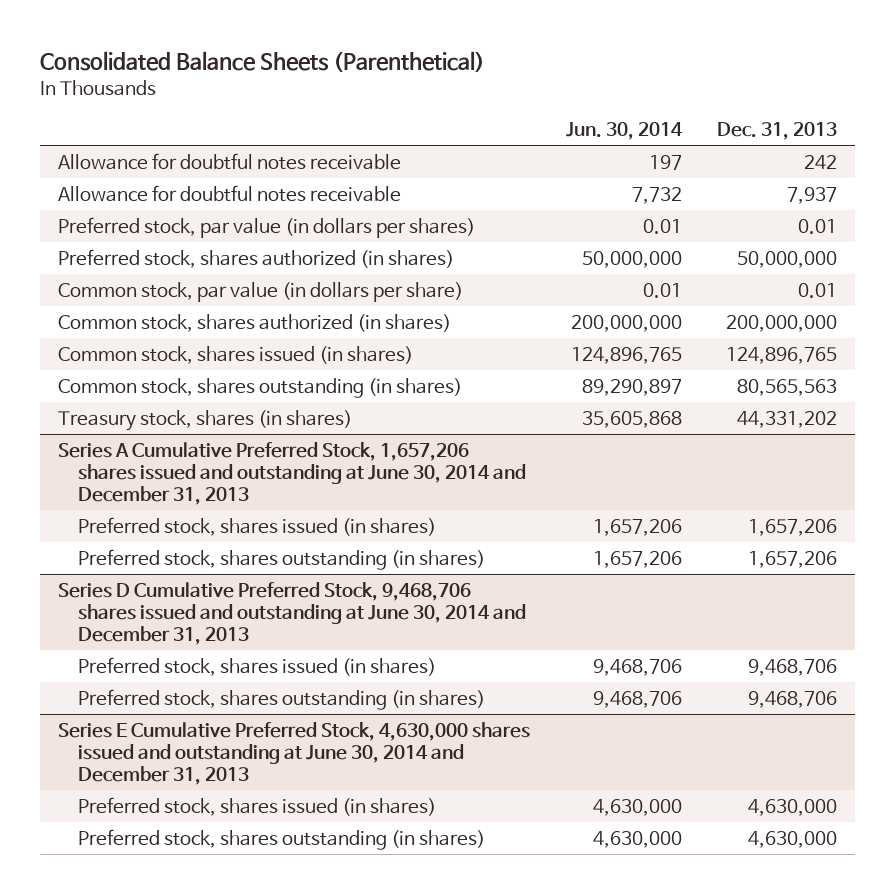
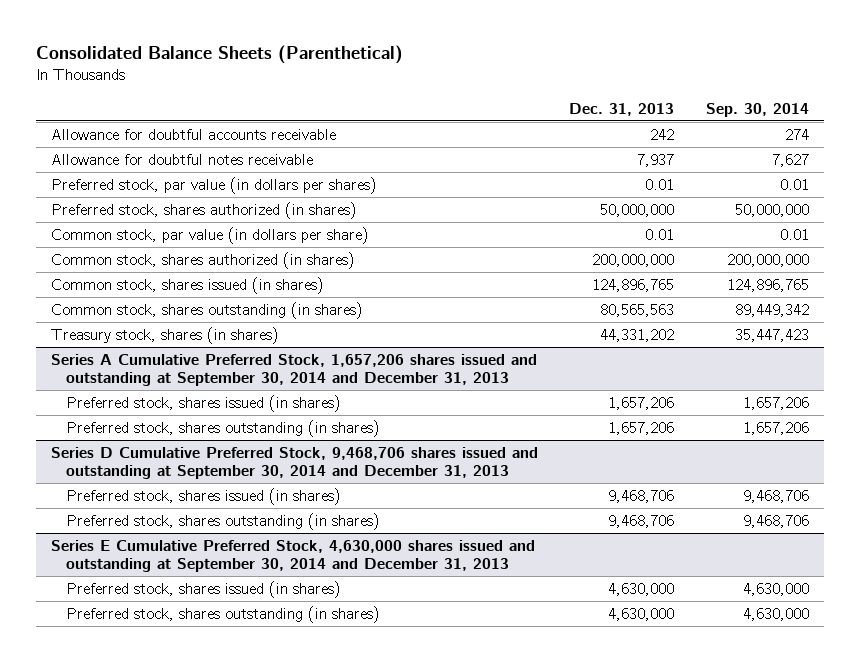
[565,121,683,140] Jun. 30, 2014 -> none
none -> [705,102,809,117] Sep. 30, 2014
[58,152,402,170] Allowance for doubtful notes receivable -> [51,128,337,140] Allowance for doubtful accounts receivable
[58,441,527,506] Series A Cumulative Preferred Stock, 1,657,206 shares issued and outstanding at June 30, 2014 and December 31, 2013 -> [51,353,538,387] Series A Cumulative Preferred Stock, 1,657,206 shares issued and outstanding at September 30, 2014 and December 31, 2013
[58,581,527,646] Series D Cumulative Preferred Stock, 9,468,706 shares issued and outstanding at June 30, 2014 and December 31, 2013 -> [51,446,539,480] Series D Cumulative Preferred Stock, 9,468,706 shares issued and outstanding at September 30, 2014 and December 31, 2013
[58,721,531,786] Series E Cumulative Preferred Stock, 4,630,000 shares issued and outstanding at June 30, 2014 and December 31, 2013 -> [51,539,536,573] Series E Cumulative Preferred Stock, 4,630,000 shares issued and outstanding at September 30, 2014 and December 31, 2013

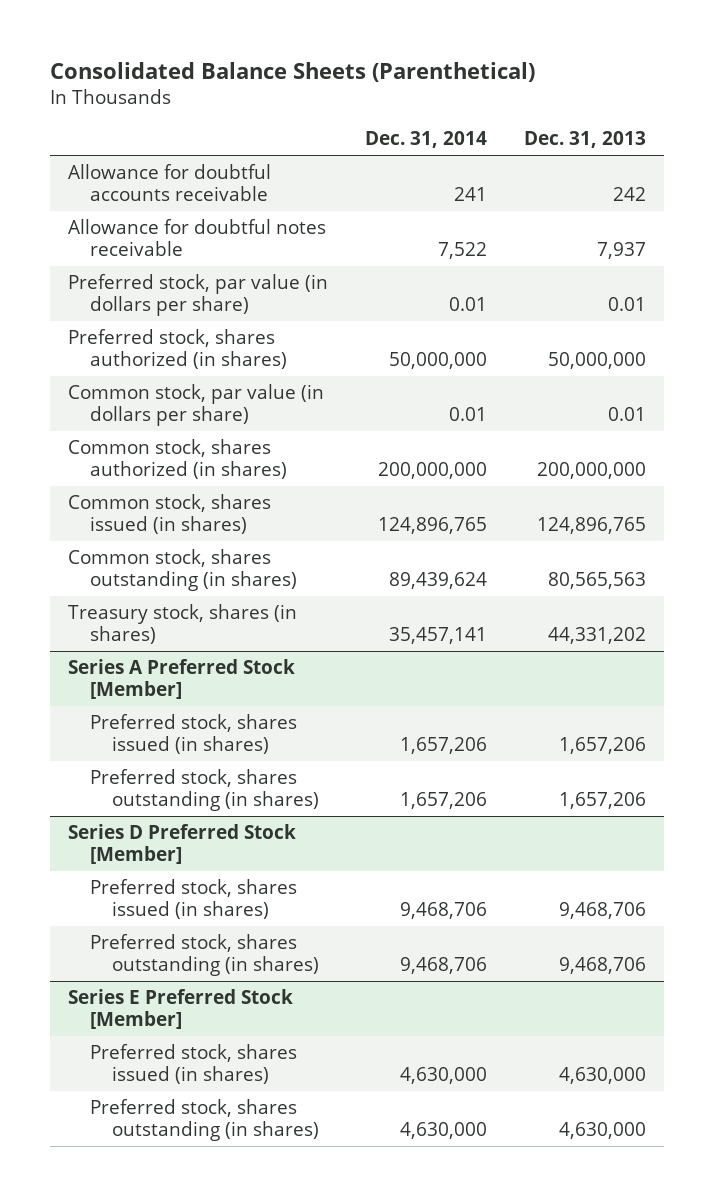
[705,102,809,117] Sep. 30, 2014 -> none
none -> [364,131,487,149] Dec. 31, 2014
[51,176,378,194] Preferred stock, par value (in dollars per shares) -> [68,274,329,316] Preferred stock, par value (in dollars per share)
[51,353,538,387] Series A Cumulative Preferred Stock, 1,657,206 shares issued and outstanding at September 30, 2014 and December 31, 2013 -> none
none -> [68,659,296,699] Series A Preferred Stock [Member]
[51,446,539,480] Series D Cumulative Preferred Stock, 9,468,706 shares issued and outstanding at September 30, 2014 and December 31, 2013 -> none
none -> [68,824,297,864] Series D Preferred Stock [Member]
[51,539,536,573] Series E Cumulative Preferred Stock, 4,630,000 shares issued and outstanding at September 30, 2014 and December 31, 2013 -> none
none -> [68,989,294,1029] Series E Preferred Stock [Member]

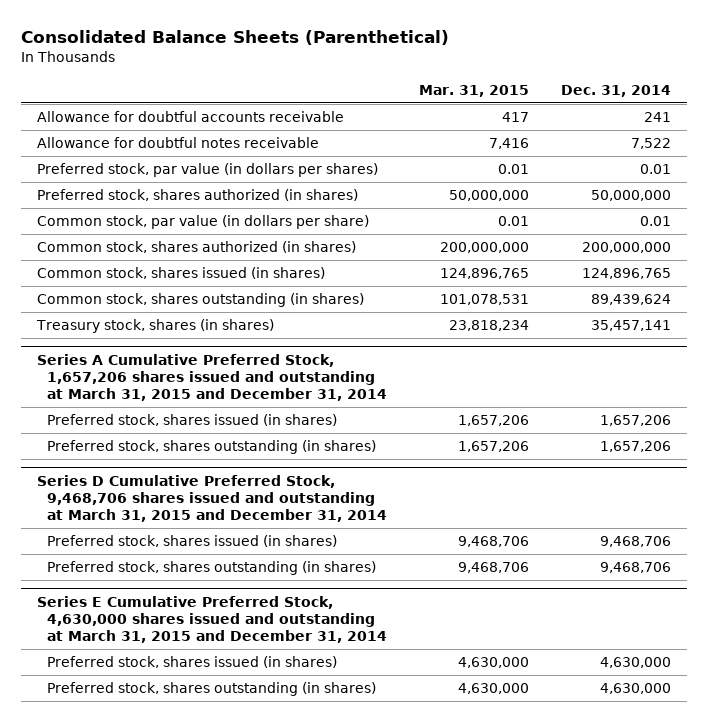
[523,131,646,149] Dec. 31, 2013 -> none
none -> [419,84,530,97] Mar. 31, 2015
[68,274,329,316] Preferred stock, par value (in dollars per share) -> [37,163,379,178] Preferred stock, par value (in dollars per shares)
[68,659,296,699] Series A Preferred Stock [Member] -> [37,353,388,401] Series A Cumulative Preferred Stock, 1,657,206 shares issued and outstanding at March 31, 2015 and December 31, 2014
[68,824,297,864] Series D Preferred Stock [Member] -> [37,474,388,522] Series D Cumulative Preferred Stock, 9,468,706 shares issued and outstanding at March 31, 2015 and December 31, 2014
[68,989,294,1029] Series E Preferred Stock [Member] -> [37,595,388,643] Series E Cumulative Preferred Stock, 4,630,000 shares issued and outstanding at March 31, 2015 and December 31, 2014

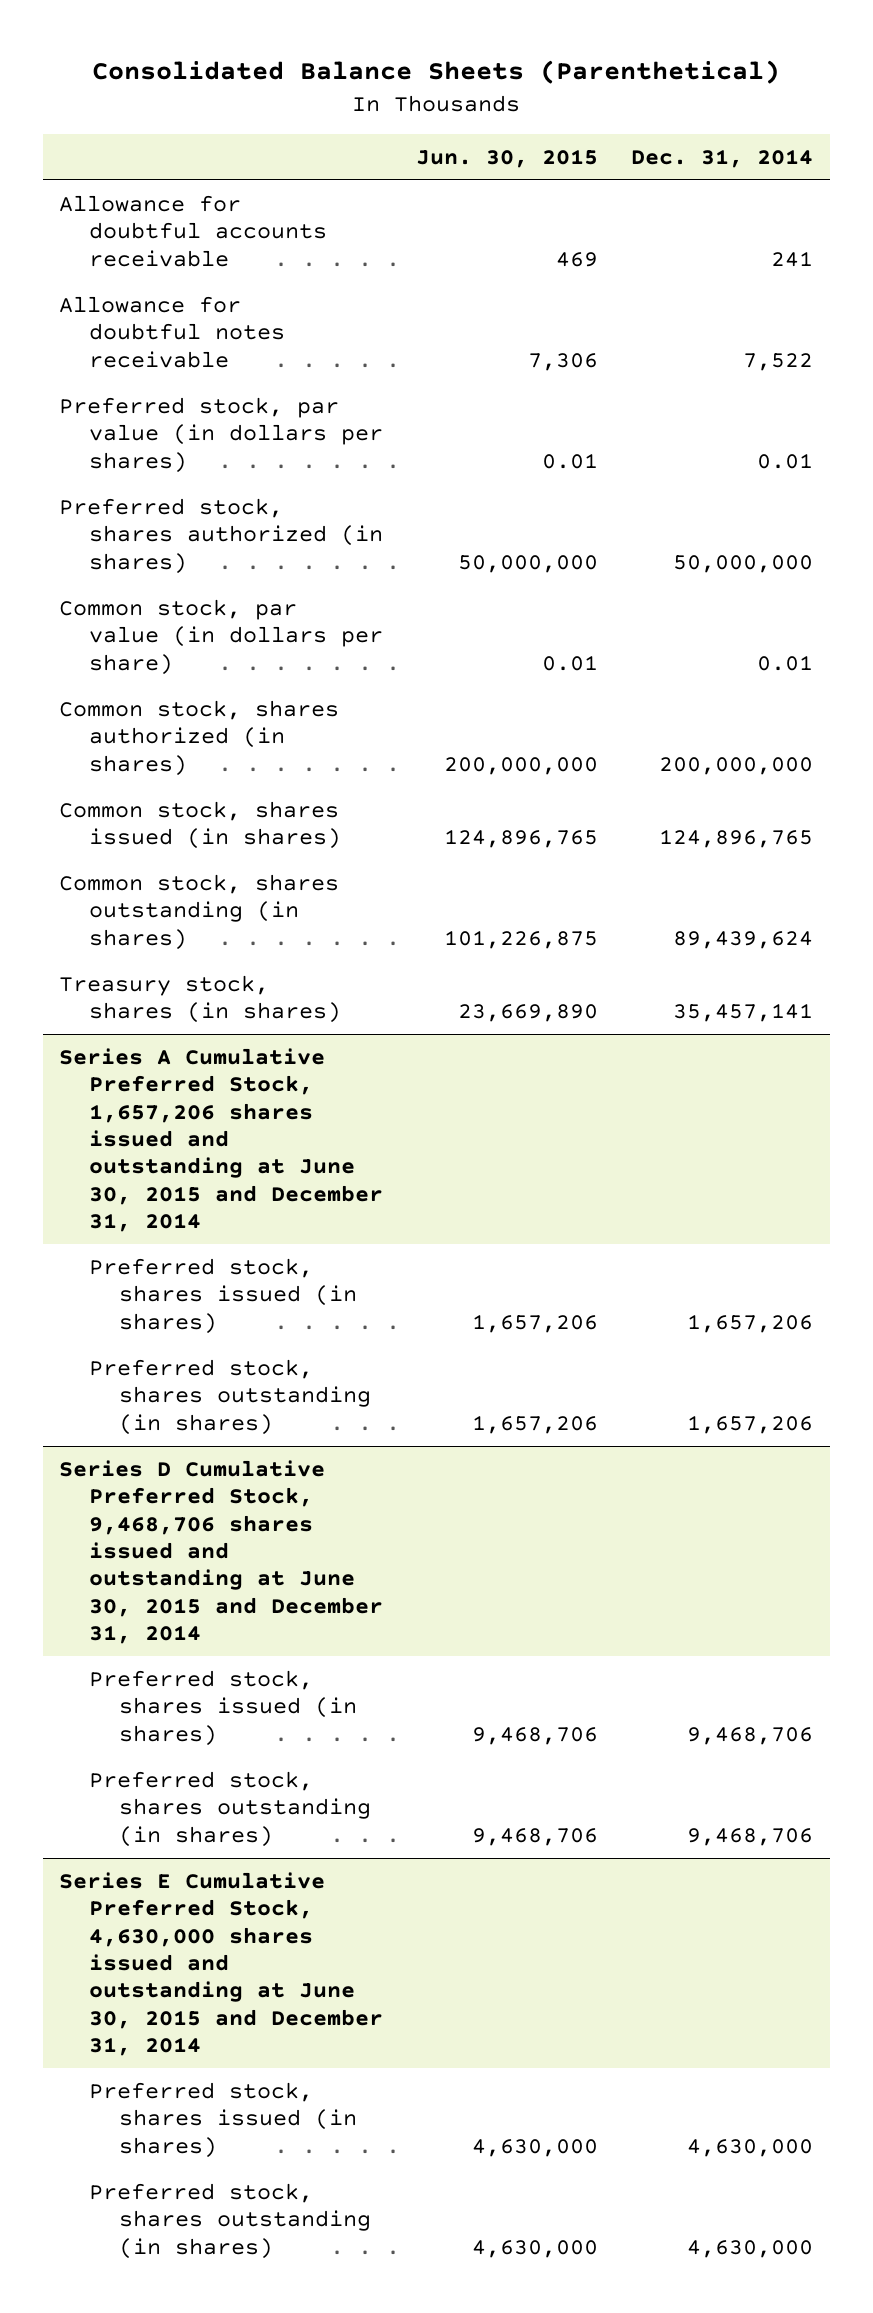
[419,84,530,97] Mar. 31, 2015 -> none
none -> [416,148,599,168] Jun. 30, 2015
[37,353,388,401] Series A Cumulative Preferred Stock, 1,657,206 shares issued and outstanding at March 31, 2015 and December 31, 2014 -> [59,1047,384,1233] Series A Cumulative Preferred Stock, 1,657,206 shares issued and outstanding at June 30, 2015 and December 31, 2014
[37,474,388,522] Series D Cumulative Preferred Stock, 9,468,706 shares issued and outstanding at March 31, 2015 and December 31, 2014 -> [59,1459,384,1645] Series D Cumulative Preferred Stock, 9,468,706 shares issued and outstanding at June 30, 2015 and December 31, 2014
[37,595,388,643] Series E Cumulative Preferred Stock, 4,630,000 shares issued and outstanding at March 31, 2015 and December 31, 2014 -> [59,1871,384,2057] Series E Cumulative Preferred Stock, 4,630,000 shares issued and outstanding at June 30, 2015 and December 31, 2014

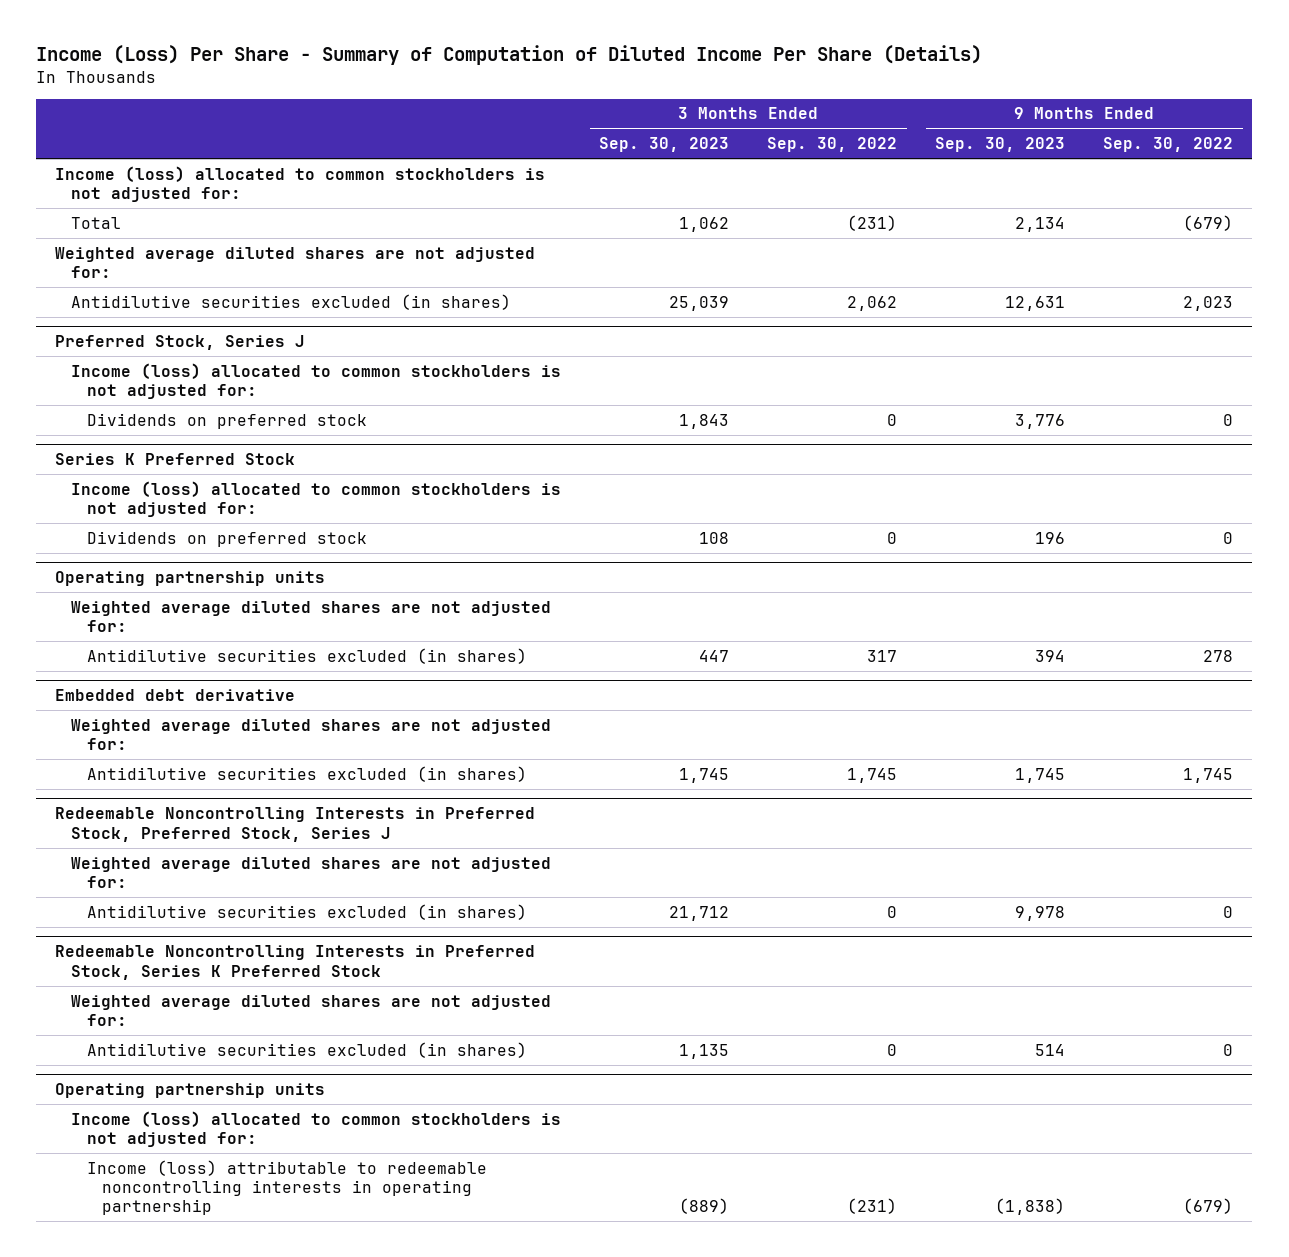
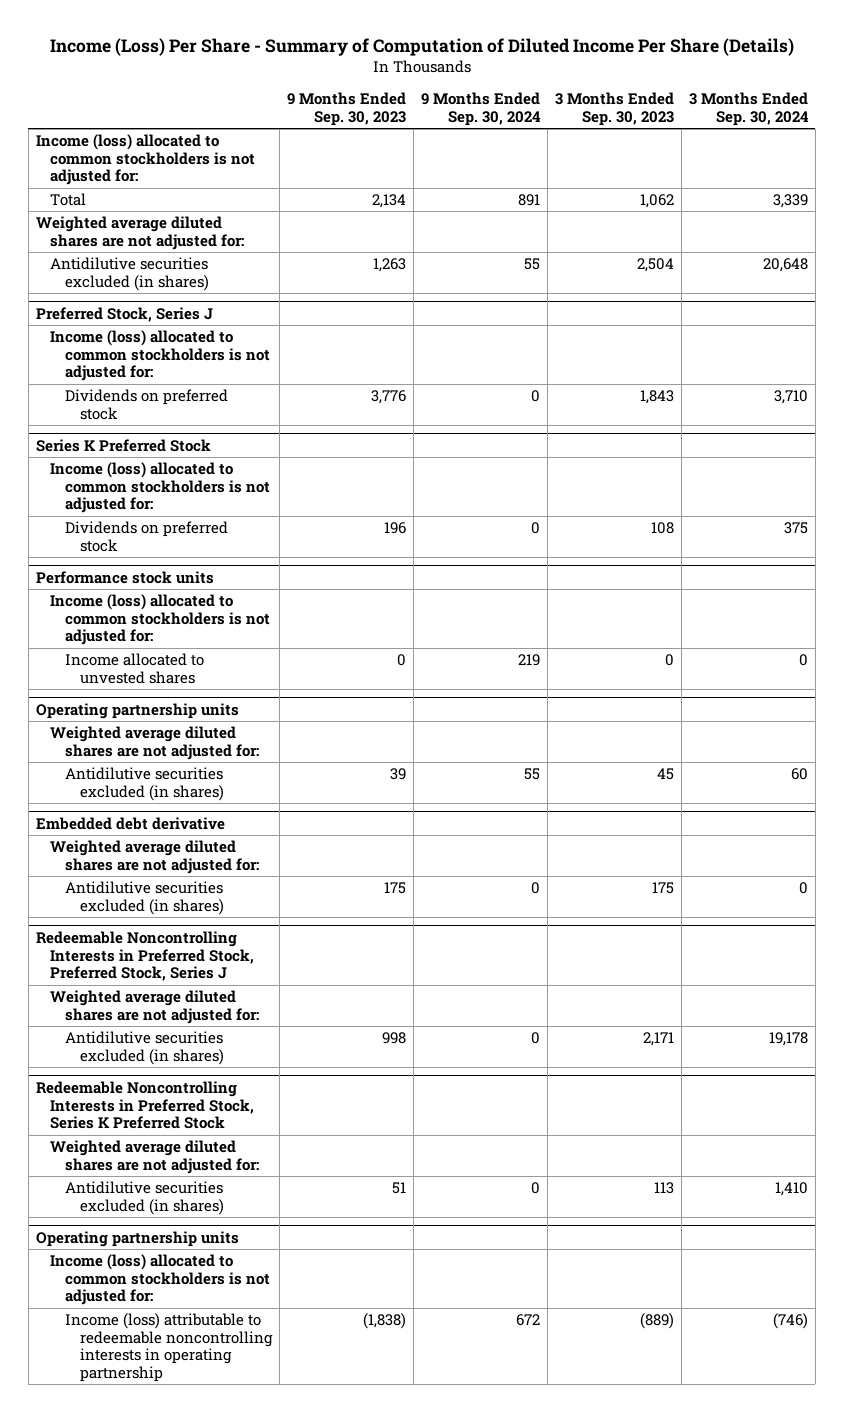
[767,137,898,153] Sep. 30, 2022 -> none
[1103,137,1234,153] Sep. 30, 2022 -> none
none -> [420,92,541,126] 9 Months Ended Sep. 30, 2024
none -> [688,92,809,126] 3 Months Ended Sep. 30, 2024
[669,295,730,311] 25,039 -> [636,258,674,273] 2,504
[1005,295,1066,311] 12,631 -> [372,258,406,273] 1,263
none -> [35,570,214,584] Performance stock units
none -> [50,594,271,646] Income (loss) allocated to common stockholders is not adjusted for:
none -> [65,653,205,684] Income allocated to unvested shares
[699,649,730,662] 447 -> [656,768,674,781] 45
[1035,649,1066,662] 394 -> [389,768,406,781] 39
[679,767,730,783] 1,745 -> [651,882,674,895] 175
[1015,767,1066,783] 1,745 -> [383,882,406,895] 175
[669,905,730,921] 21,712 -> [642,1032,674,1047] 2,171
[1015,905,1066,921] 9,978 -> [381,1032,406,1045] 998
[679,1043,730,1059] 1,135 -> [653,1182,674,1195] 113
[1035,1043,1066,1056] 514 -> [391,1182,406,1195] 51

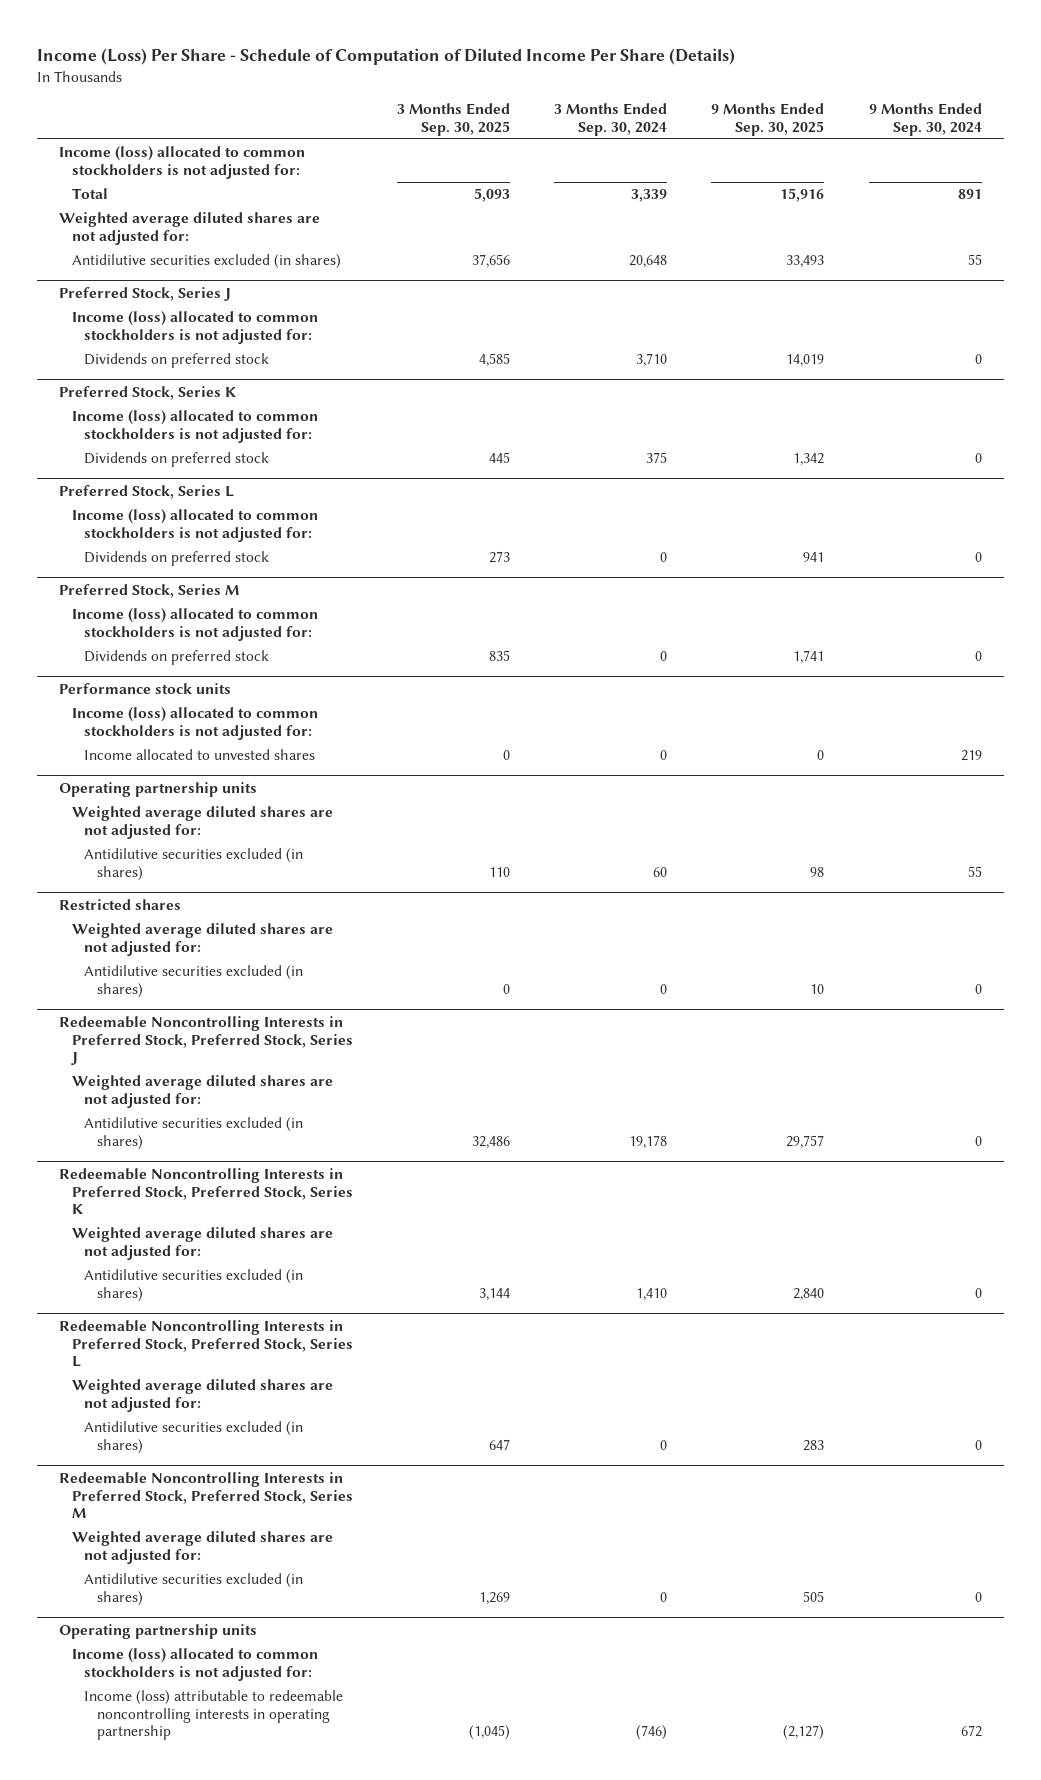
[49,37,794,56] Income (Loss) Per Share - Summary of Computation of Diluted Income Per Share (Details) -> [37,48,736,66] Income (Loss) Per Share - Schedule of Computation of Diluted Income Per Share (Details)
[286,92,406,126] 9 Months Ended Sep. 30, 2023 -> none
[554,92,674,126] 3 Months Ended Sep. 30, 2023 -> none
none -> [397,103,511,136] 3 Months Ended Sep. 30, 2025
none -> [711,103,825,136] 9 Months Ended Sep. 30, 2025
[35,438,211,452] Series K Preferred Stock -> [59,385,237,400] Preferred Stock, Series K
none -> [59,484,235,499] Preferred Stock, Series L
none -> [71,508,318,542] Income (loss) allocated to common stockholders is not adjusted for:
none -> [84,550,270,566] Dividends on preferred stock
none -> [59,583,240,598] Preferred Stock, Series M
none -> [71,607,318,641] Income (loss) allocated to common stockholders is not adjusted for:
none -> [84,649,270,665] Dividends on preferred stock
[35,816,225,830] Embedded debt derivative -> none
none -> [59,898,182,910] Restricted shares
[35,1080,255,1130] Redeemable Noncontrolling Interests in Preferred Stock, Series K Preferred Stock -> [59,1167,353,1215] Redeemable Noncontrolling Interests in Preferred Stock, Preferred Stock, Series K
none -> [59,1319,353,1368] Redeemable Noncontrolling Interests in Preferred Stock, Preferred Stock, Series L
none -> [71,1378,333,1412] Weighted average diluted shares are not adjusted for:
none -> [84,1420,304,1454] Antidilutive securities excluded (in shares)
none -> [59,1471,353,1519] Redeemable Noncontrolling Interests in Preferred Stock, Preferred Stock, Series M
none -> [71,1530,333,1564] Weighted average diluted shares are not adjusted for:
none -> [84,1572,304,1606] Antidilutive securities excluded (in shares)

